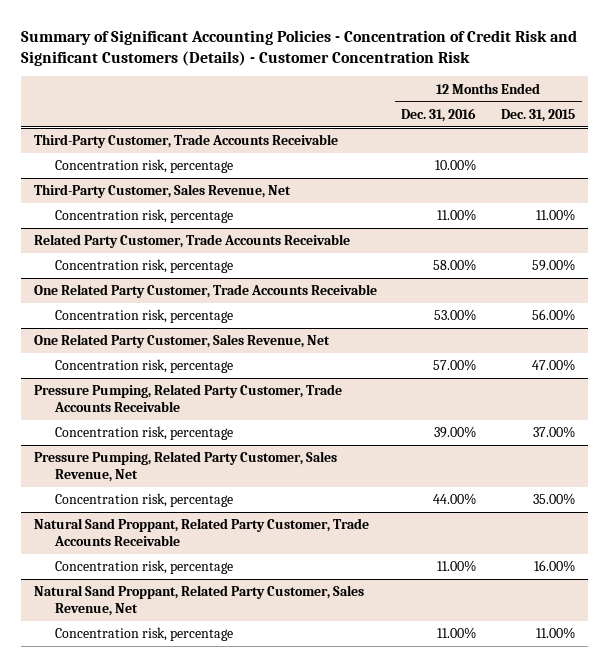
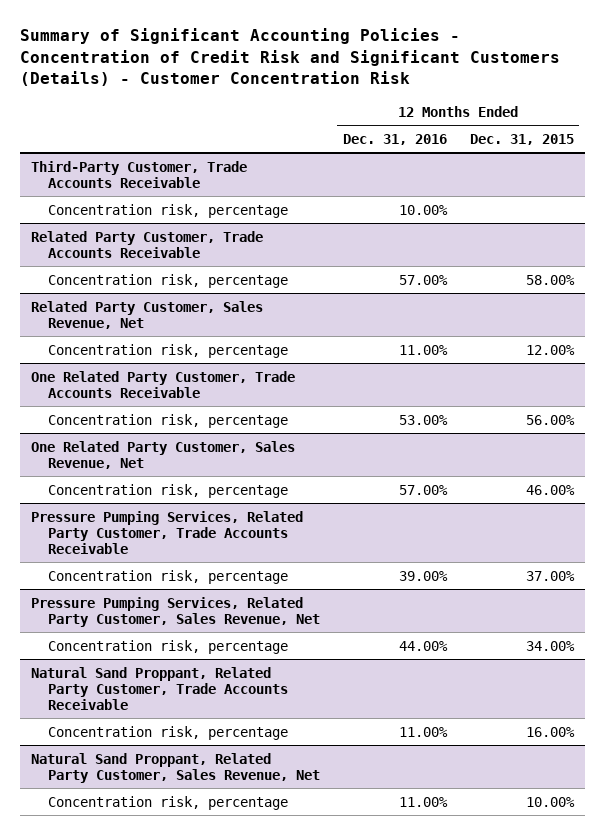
[33,184,291,199] Third-Party Customer, Sales Revenue, Net -> none
[54,209,233,224] Concentration risk, percentage -> none
[433,259,477,272] 58.00% -> [399,274,449,285] 57.00%
[532,259,576,272] 59.00% -> [525,274,575,285] 58.00%
none -> [30,300,263,329] Related Party Customer, Sales Revenue, Net
none -> [48,343,289,358] Concentration risk, percentage
[532,359,576,372] 47.00% -> [525,484,575,495] 46.00%
[33,384,342,413] Pressure Pumping, Related Party Customer, Trade Accounts Receivable -> [30,510,303,554] Pressure Pumping Services, Related Party Customer, Trade Accounts Receivable
[33,451,337,483] Pressure Pumping, Related Party Customer, Sales Revenue, Net -> [30,596,321,627] Pressure Pumping Services, Related Party Customer, Sales Revenue, Net
[533,493,576,506] 35.00% -> [525,640,575,651] 34.00%
[536,627,576,640] 11.00% -> [525,796,575,807] 10.00%

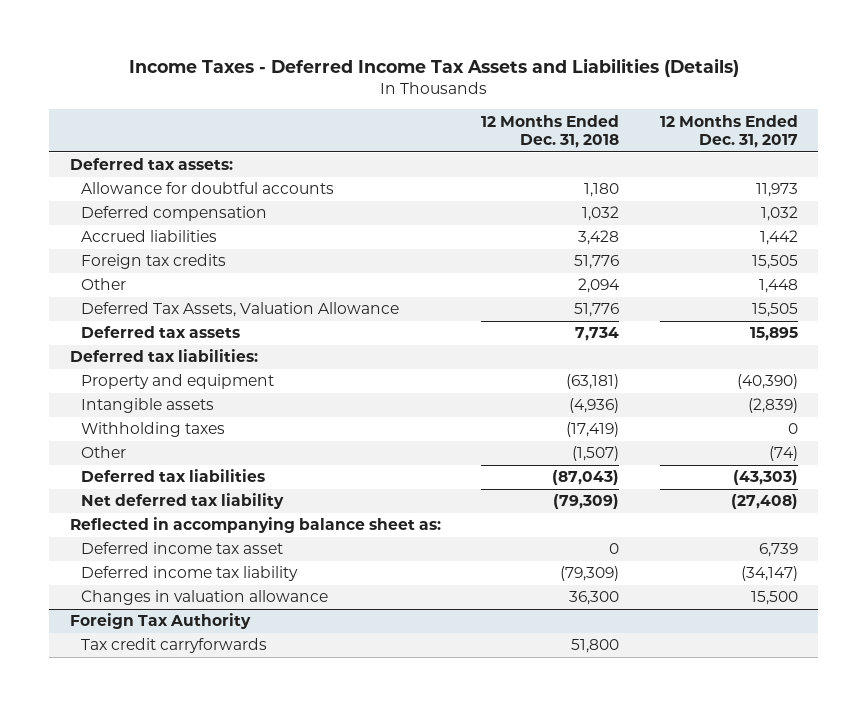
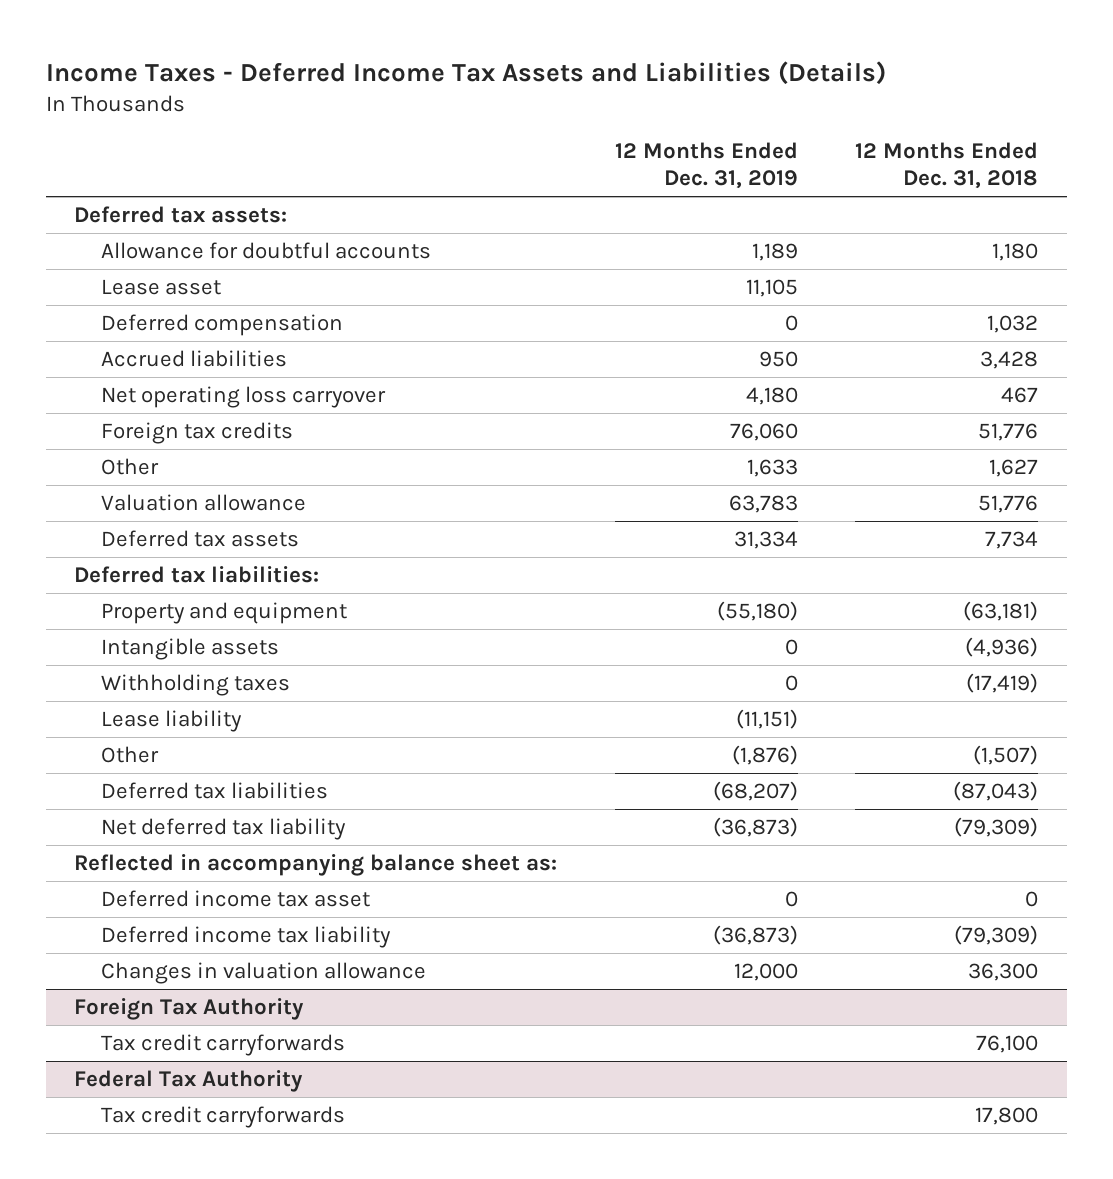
[659,114,798,148] 12 Months Ended Dec. 31, 2017 -> none
none -> [614,142,798,190] 12 Months Ended Dec. 31, 2019
none -> [101,278,222,295] Lease asset
none -> [101,385,387,408] Net operating loss carryover
[578,278,621,294] 2,094 -> [989,458,1039,477] 1,627
[81,302,400,318] Deferred Tax Assets, Valuation Allowance -> [101,493,307,511] Valuation allowance
none -> [101,709,243,732] Lease liability
[571,639,620,654] 51,800 -> [976,1034,1039,1053] 76,100
none -> [74,1069,304,1092] Federal Tax Authority
none -> [101,1105,346,1128] Tax credit carryforwards

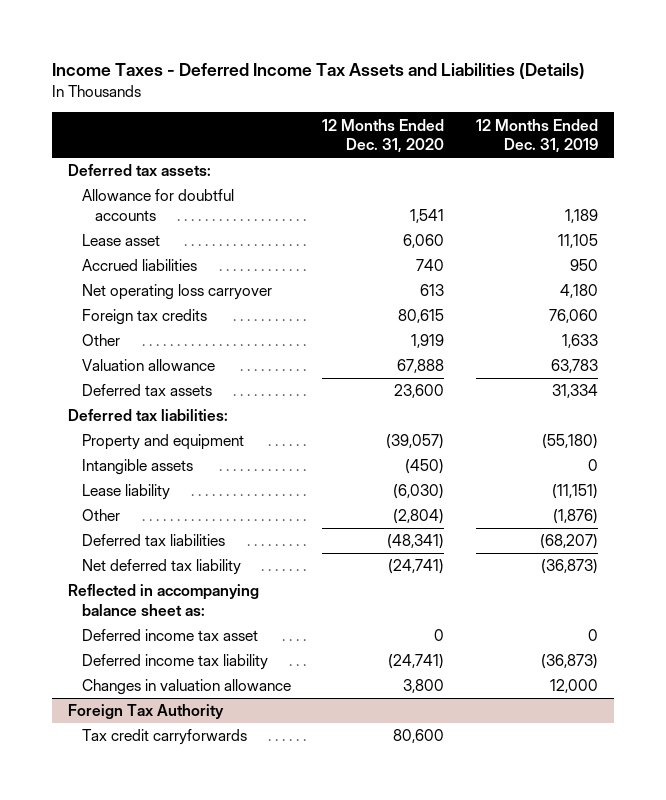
[855,142,1039,190] 12 Months Ended Dec. 31, 2018 -> none
none -> [322,118,445,153] 12 Months Ended Dec. 31, 2020
[101,313,344,336] Deferred compensation -> none
[101,673,291,696] Withholding taxes -> none
[74,1069,304,1092] Federal Tax Authority -> none
[101,1105,346,1128] Tax credit carryforwards -> none

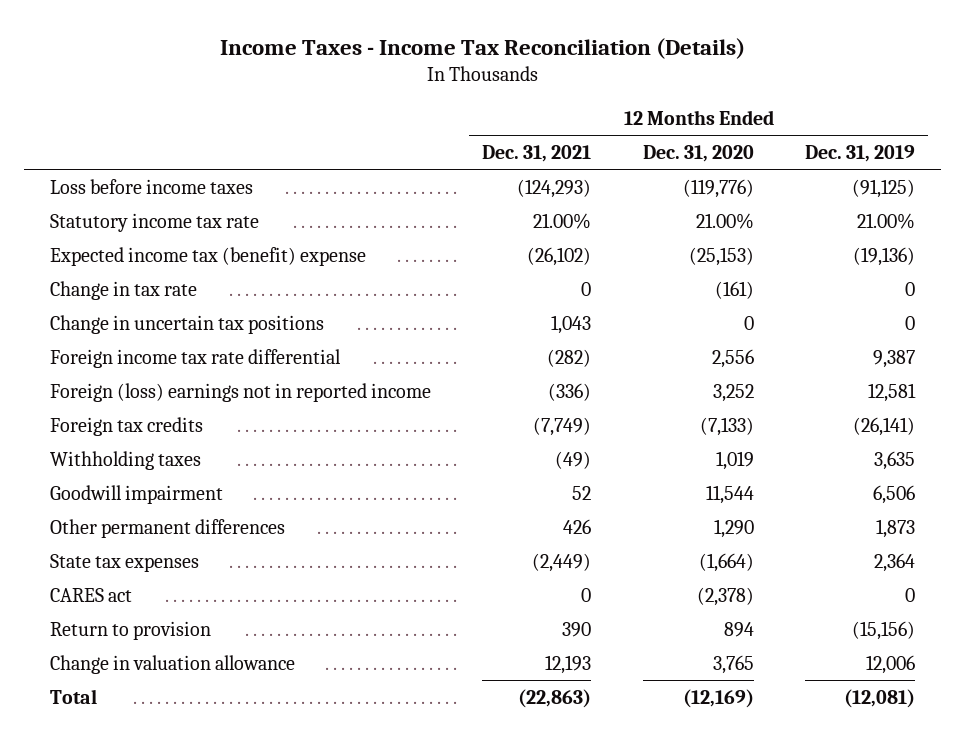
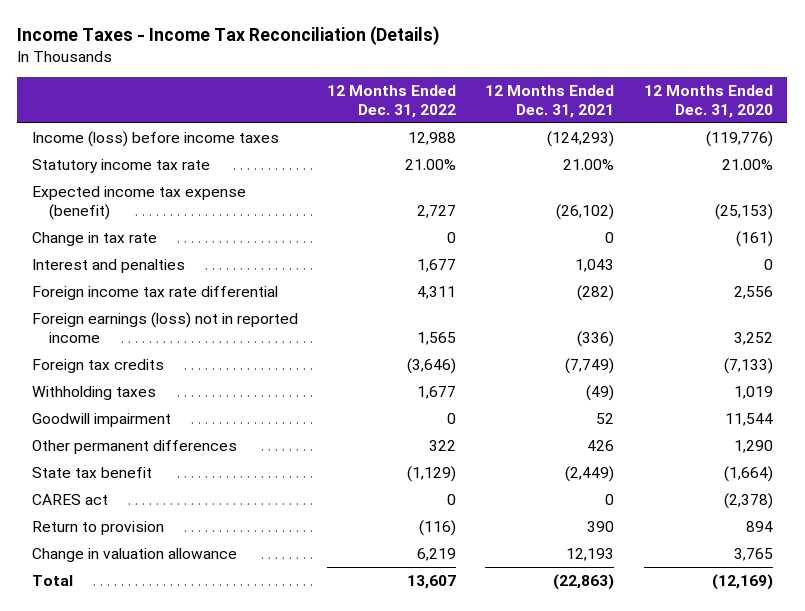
[805,144,916,162] Dec. 31, 2019 -> none
none -> [327,85,457,118] 12 Months Ended Dec. 31, 2022
[49,178,253,194] Loss before income taxes -> [31,131,279,148] Income (loss) before income taxes
[49,246,366,266] Expected income tax (benefit) expense -> [31,186,246,220] Expected income tax expense (benefit)
[49,314,324,334] Change in uncertain tax positions -> [31,259,185,274] Interest and penalties
[49,382,431,402] Foreign (loss) earnings not in reported income -> [31,312,298,343] Foreign earnings (loss) not in reported income
[49,553,199,572] State tax expenses -> [31,467,152,479] State tax benefit

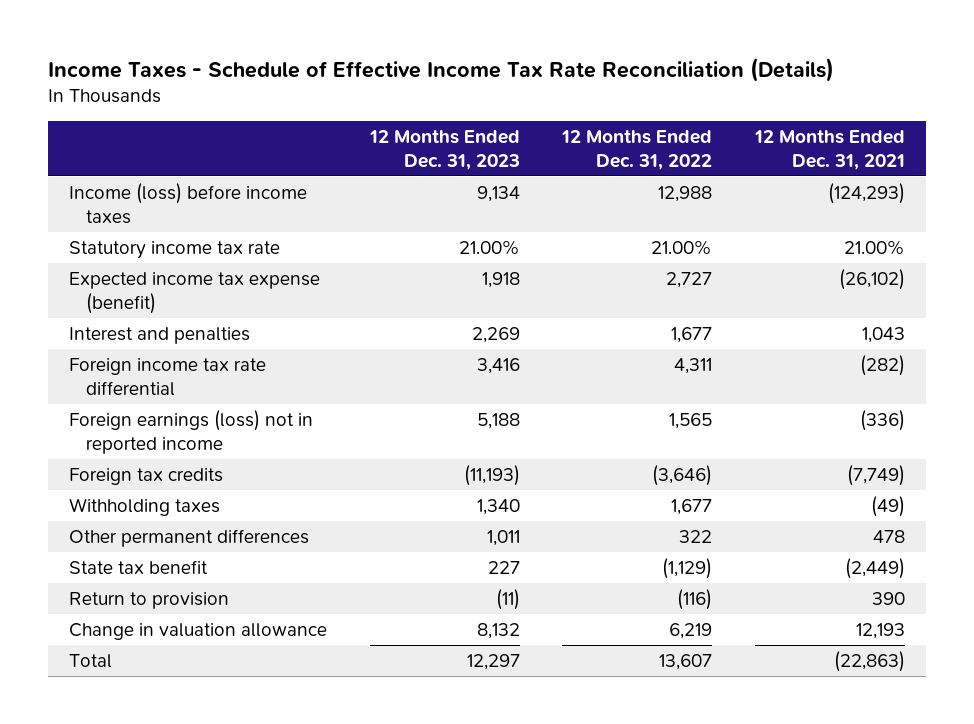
[17,26,441,46] Income Taxes - Income Tax Reconciliation (Details) -> [47,57,834,82] Income Taxes - Schedule of Effective Income Tax Rate Reconciliation (Details)
[643,85,773,118] 12 Months Ended Dec. 31, 2020 -> none
none -> [368,129,520,170] 12 Months Ended Dec. 31, 2023
[31,232,157,247] Change in tax rate -> none
[31,413,171,428] Goodwill impairment -> none
[587,440,615,452] 426 -> [872,529,905,543] 478
[31,494,108,506] CARES act -> none

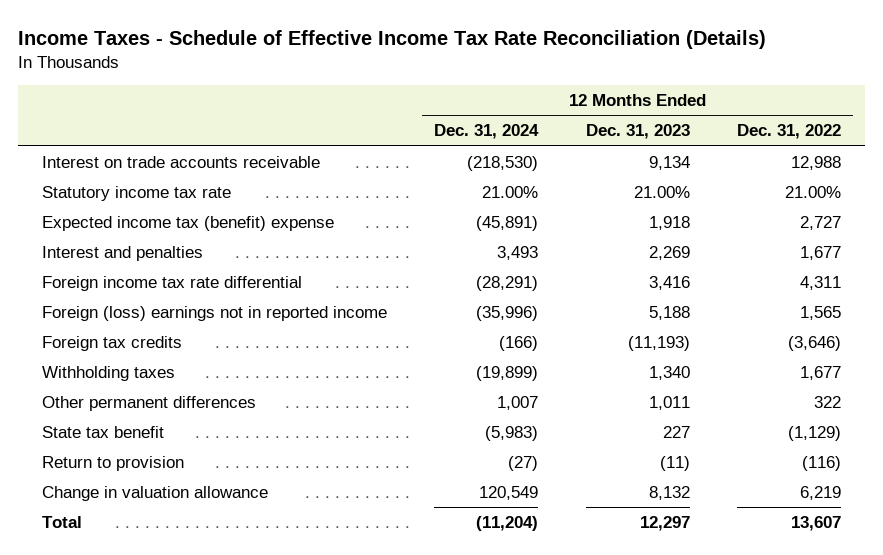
[753,129,905,170] 12 Months Ended Dec. 31, 2021 -> none
none -> [434,124,540,140] Dec. 31, 2024
[68,182,307,224] Income (loss) before income taxes -> [41,156,320,169] Interest on trade accounts receivable
[68,271,320,314] Expected income tax expense (benefit) -> [41,216,334,232] Expected income tax (benefit) expense
[68,409,313,454] Foreign earnings (loss) not in reported income -> [41,306,387,322] Foreign (loss) earnings not in reported income

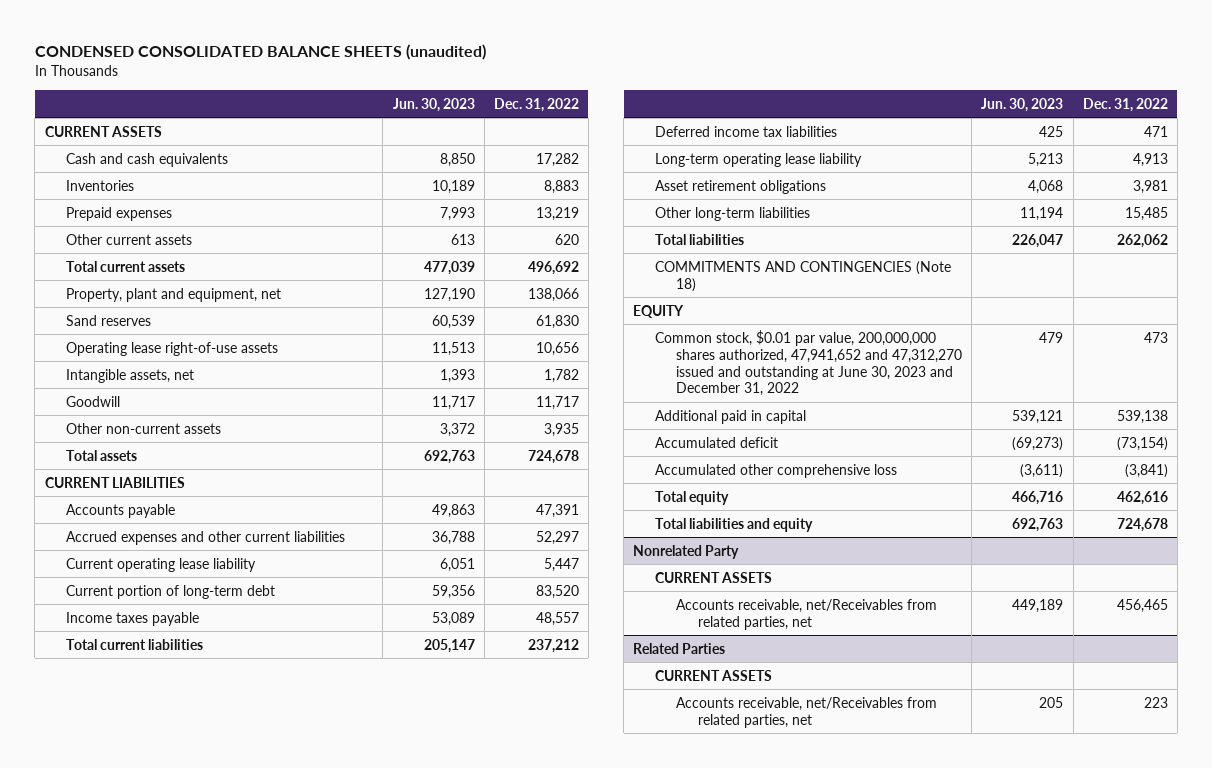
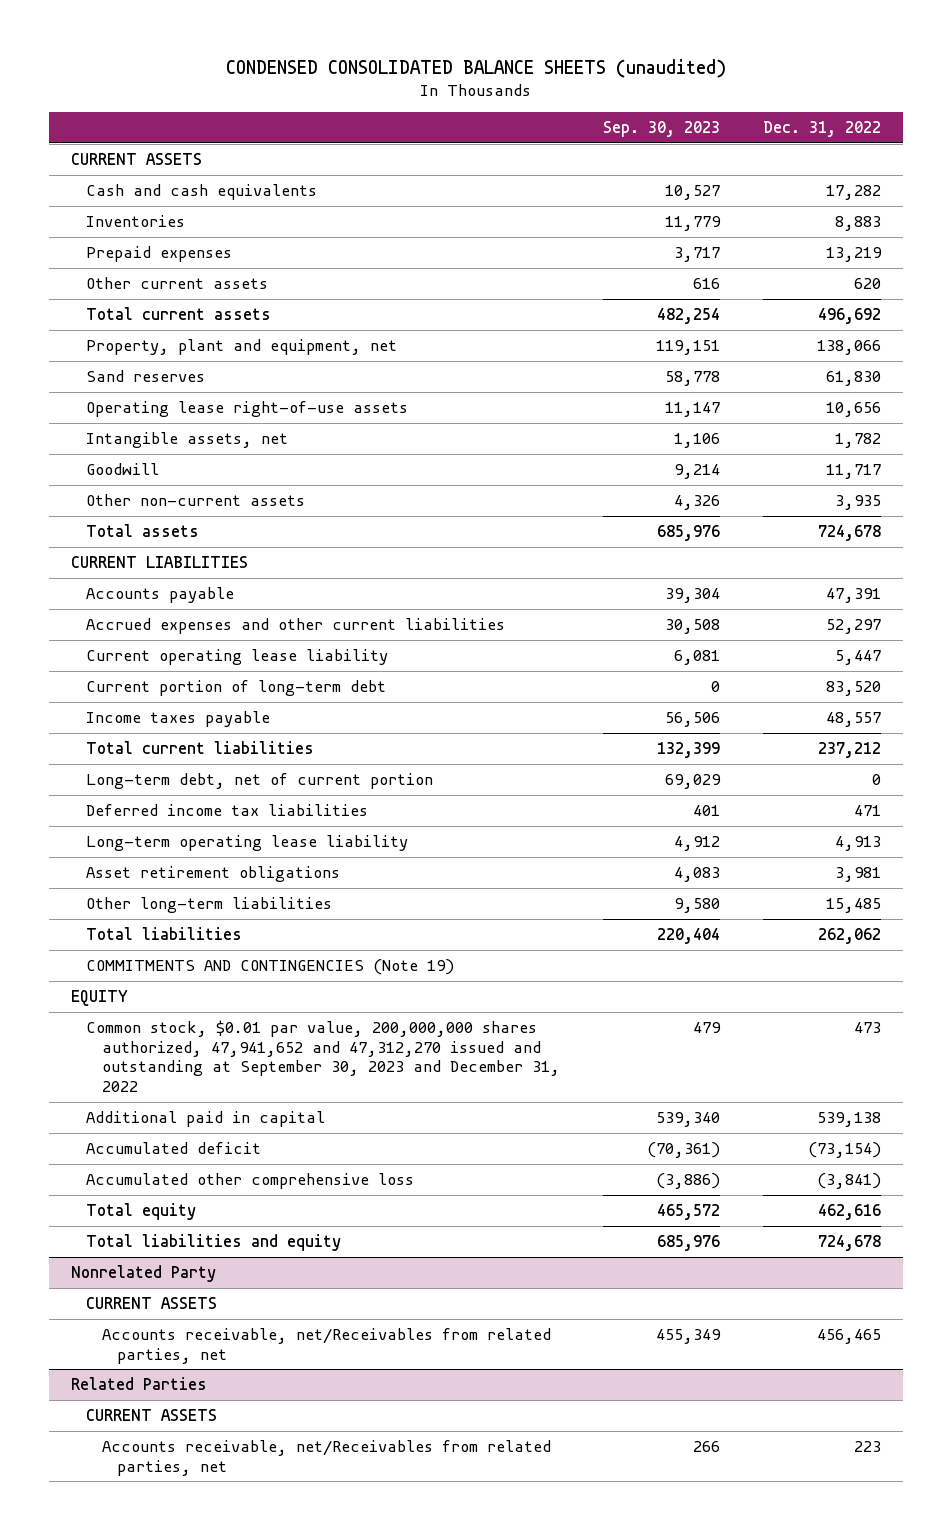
[392,97,475,112] Jun. 30, 2023 -> none
none -> [603,121,721,138] Sep. 30, 2023
none -> [86,772,434,789] Long-term debt, net of current portion
[654,260,951,292] COMMITMENTS AND CONTINGENCIES (Note 18) -> [86,958,455,975] COMMITMENTS AND CONTINGENCIES (Note 19)
[654,329,963,397] Common stock, $0.01 par value, 200,000,000 shares authorized, 47,941,652 and 47,312,270 issued and outstanding at June 30, 2023 and December 31, 2022 -> [86,1019,560,1092] Common stock, $0.01 par value, 200,000,000 shares authorized, 47,941,652 and 47,312,270 issued and outstanding at September 30, 2023 and December 31, 2022

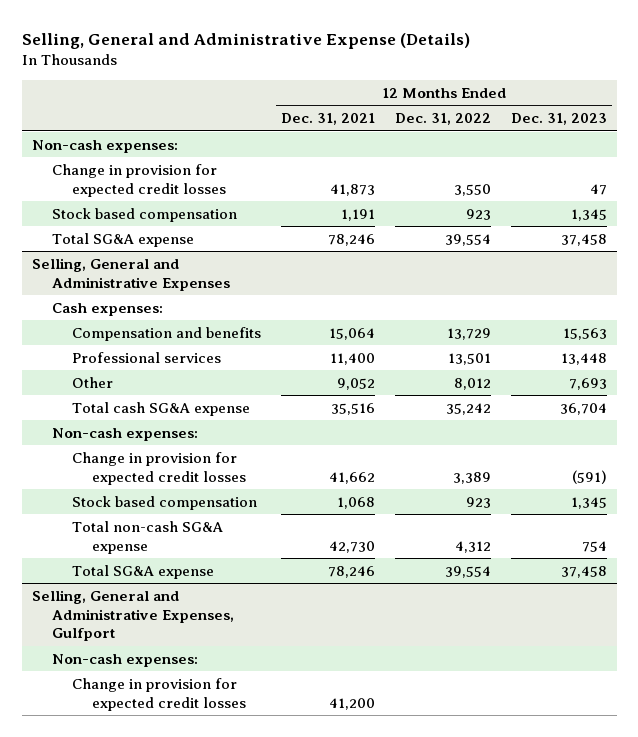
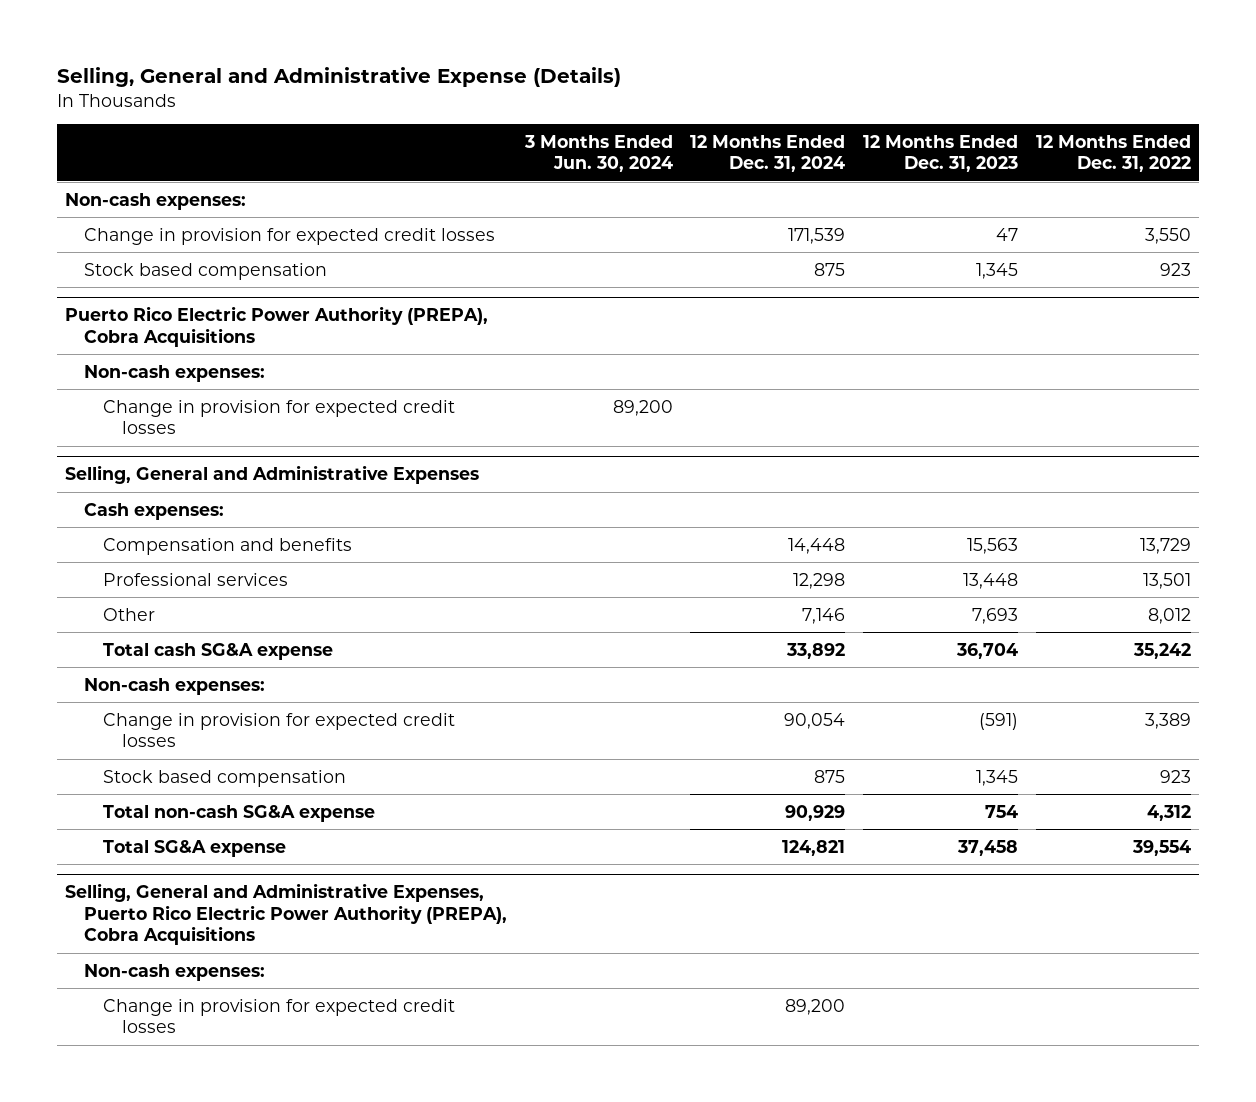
[280,113,375,126] Dec. 31, 2021 -> none
none -> [523,134,673,173] 3 Months Ended Jun. 30, 2024
none -> [690,134,846,173] 12 Months Ended Dec. 31, 2024
[51,232,194,247] Total SG&A expense -> none
none -> [65,306,489,347] Puerto Rico Electric Power Authority (PREPA), Cobra Acquisitions
none -> [84,364,266,382] Non-cash expenses:
none -> [103,399,456,435] Change in provision for expected credit losses
[31,589,234,642] Selling, General and Administrative Expenses, Gulfport -> none
none -> [65,883,508,946] Selling, General and Administrative Expenses, Puerto Rico Electric Power Authority (PREPA), Cobra Acquisitions

